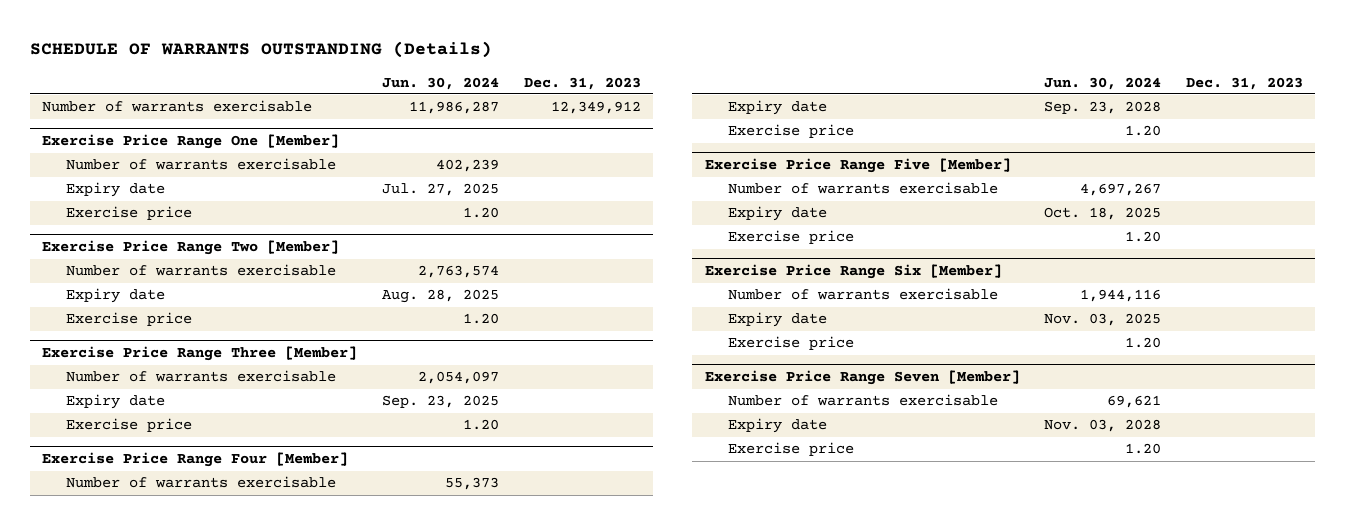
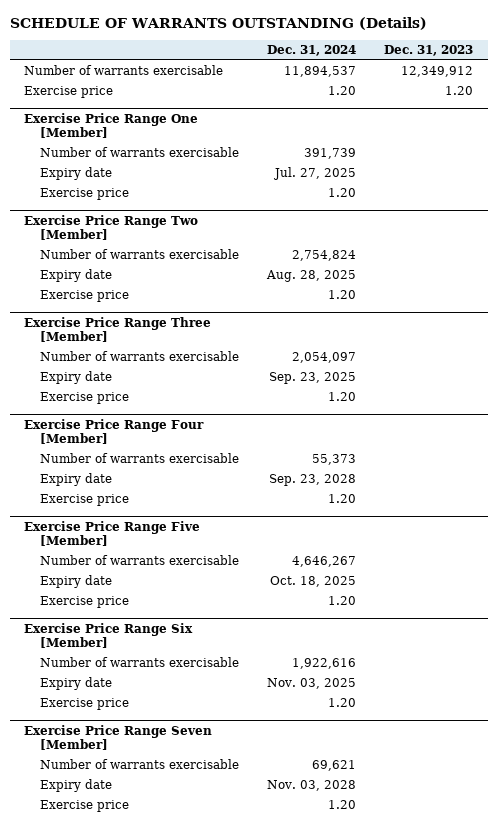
[382,76,500,90] Jun. 30, 2024 -> none
none -> [267,44,357,56] Dec. 31, 2024
none -> [24,86,114,99] Exercise price

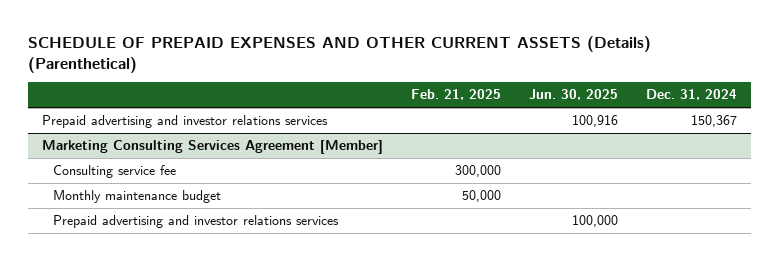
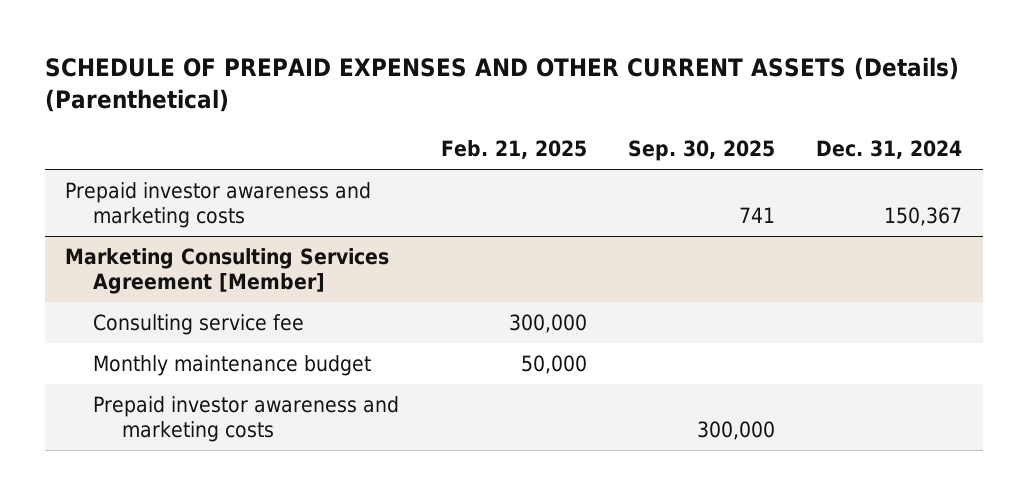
[528,89,618,101] Jun. 30, 2025 -> none
none -> [627,140,775,162] Sep. 30, 2025
[41,115,328,129] Prepaid advertising and investor relations services -> [65,181,372,229] Prepaid investor awareness and marketing costs
[53,215,340,229] Prepaid advertising and investor relations services -> [93,395,400,443] Prepaid investor awareness and marketing costs

